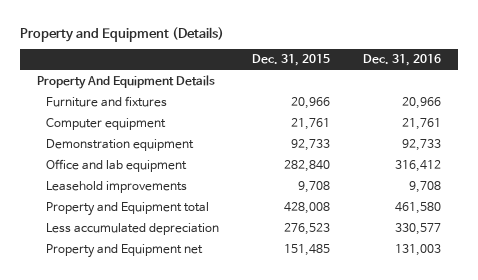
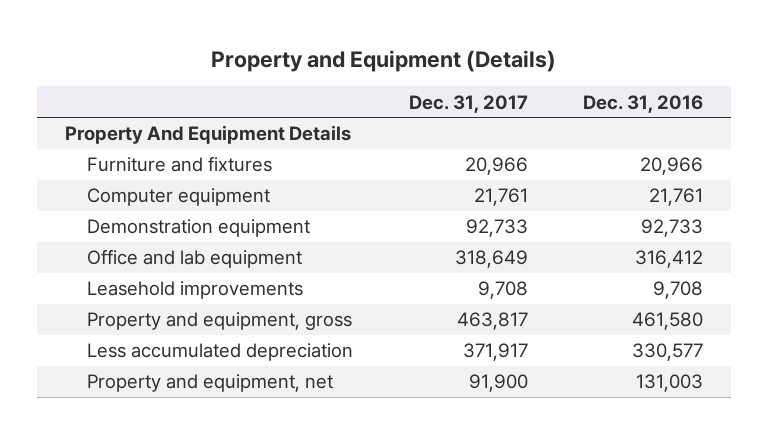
[252,54,331,67] Dec. 31, 2015 -> none
none -> [408,94,528,113] Dec. 31, 2017
[45,202,209,217] Property and Equipment total -> [87,312,353,331] Property and equipment, gross
[45,244,203,259] Property and Equipment net -> [87,374,334,393] Property and equipment, net

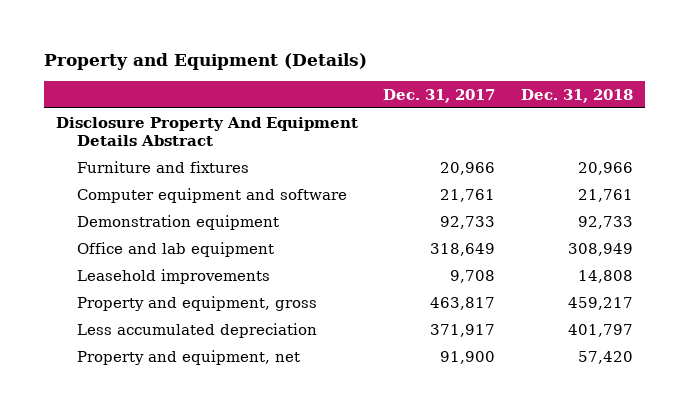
[583,94,704,113] Dec. 31, 2016 -> none
none -> [520,88,633,103] Dec. 31, 2018
[64,125,351,145] Property And Equipment Details -> [56,116,359,146] Disclosure Property And Equipment Details Abstract
[87,188,271,207] Computer equipment -> [77,187,348,203] Computer equipment and software

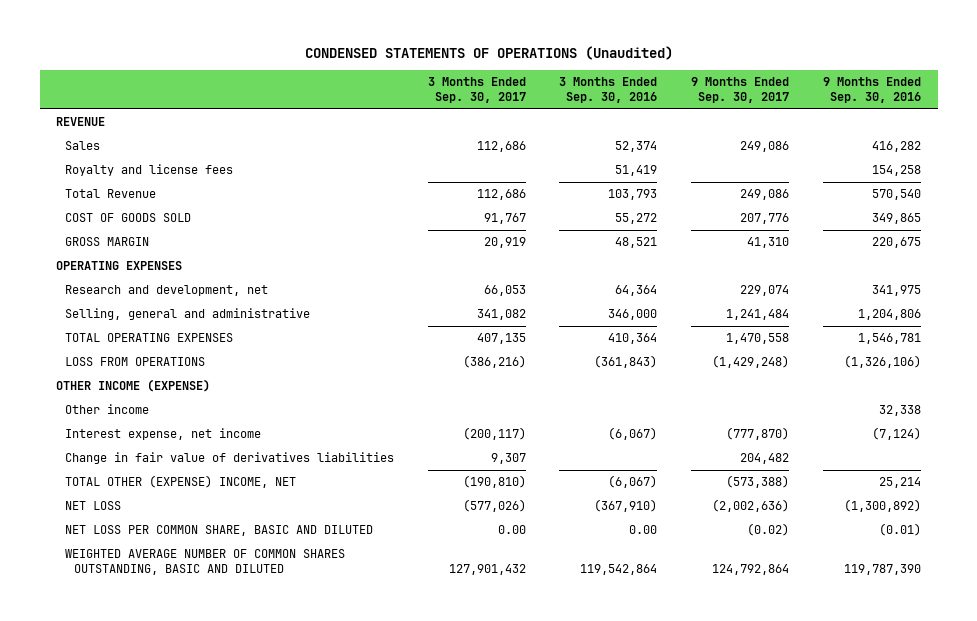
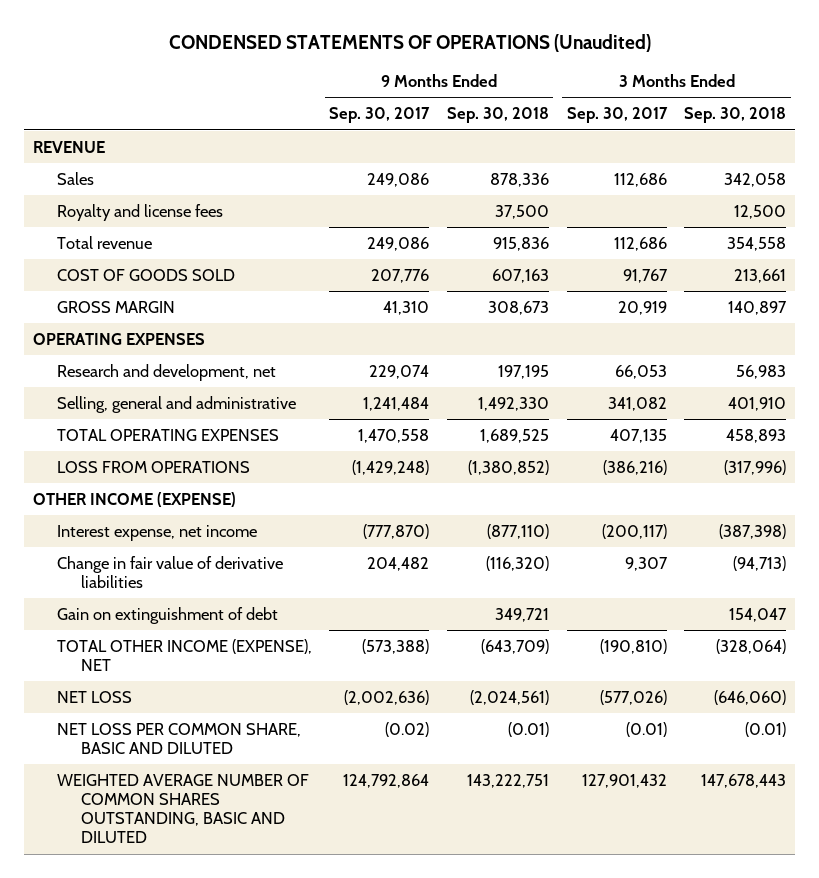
[559,77,658,104] 3 Months Ended Sep. 30, 2016 -> none
[822,77,921,104] 9 Months Ended Sep. 30, 2016 -> none
none -> [447,107,550,124] Sep. 30, 2018
none -> [684,107,787,124] Sep. 30, 2018
[65,189,157,199] Total Revenue -> [56,235,152,249] Total revenue
[65,404,150,415] Other income -> none
[65,452,395,465] Change in fair value of derivatives liabilities -> [56,555,283,588] Change in fair value of derivative liabilities
none -> [56,606,278,624] Gain on extinguishment of debt
[65,475,297,489] TOTAL OTHER (EXPENSE) INCOME, NET -> [56,638,312,671] TOTAL OTHER INCOME (EXPENSE), NET
[497,525,526,535] 0.00 -> [625,721,667,737] (0.01)

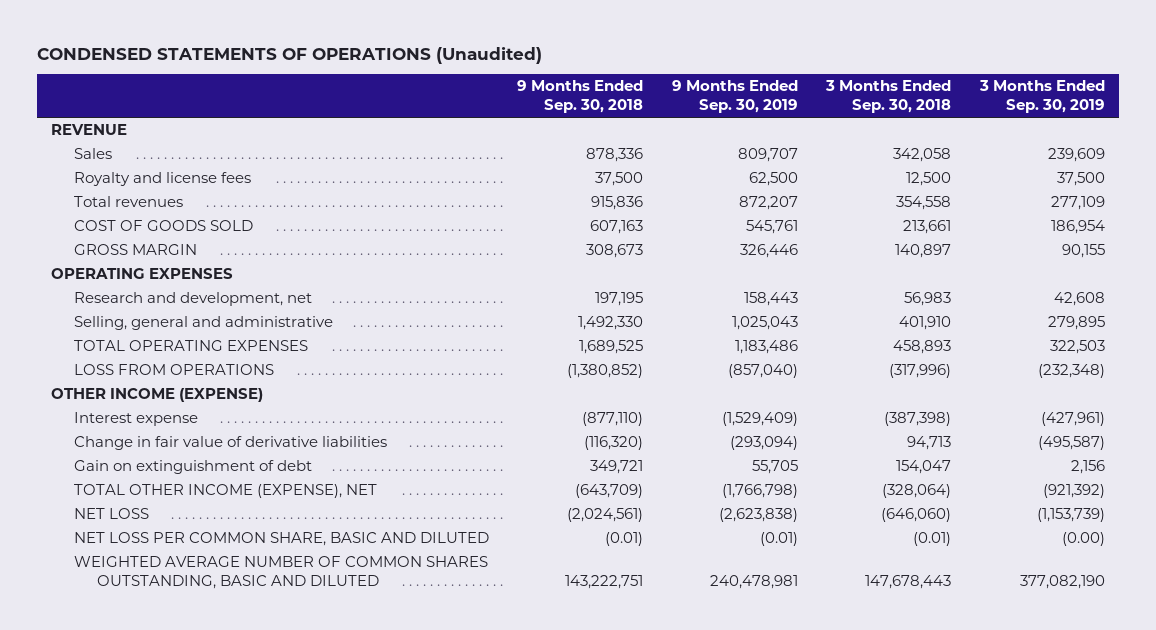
[329,107,431,124] Sep. 30, 2017 -> none
[566,107,668,124] Sep. 30, 2017 -> none
none -> [671,80,798,114] 9 Months Ended Sep. 30, 2019
none -> [978,80,1105,114] 3 Months Ended Sep. 30, 2019
[56,235,152,249] Total revenue -> [74,196,184,208] Total revenues
[56,524,257,541] Interest expense, net income -> [74,412,199,427] Interest expense
[733,555,787,571] (94,713) -> [907,436,952,451] 94,713

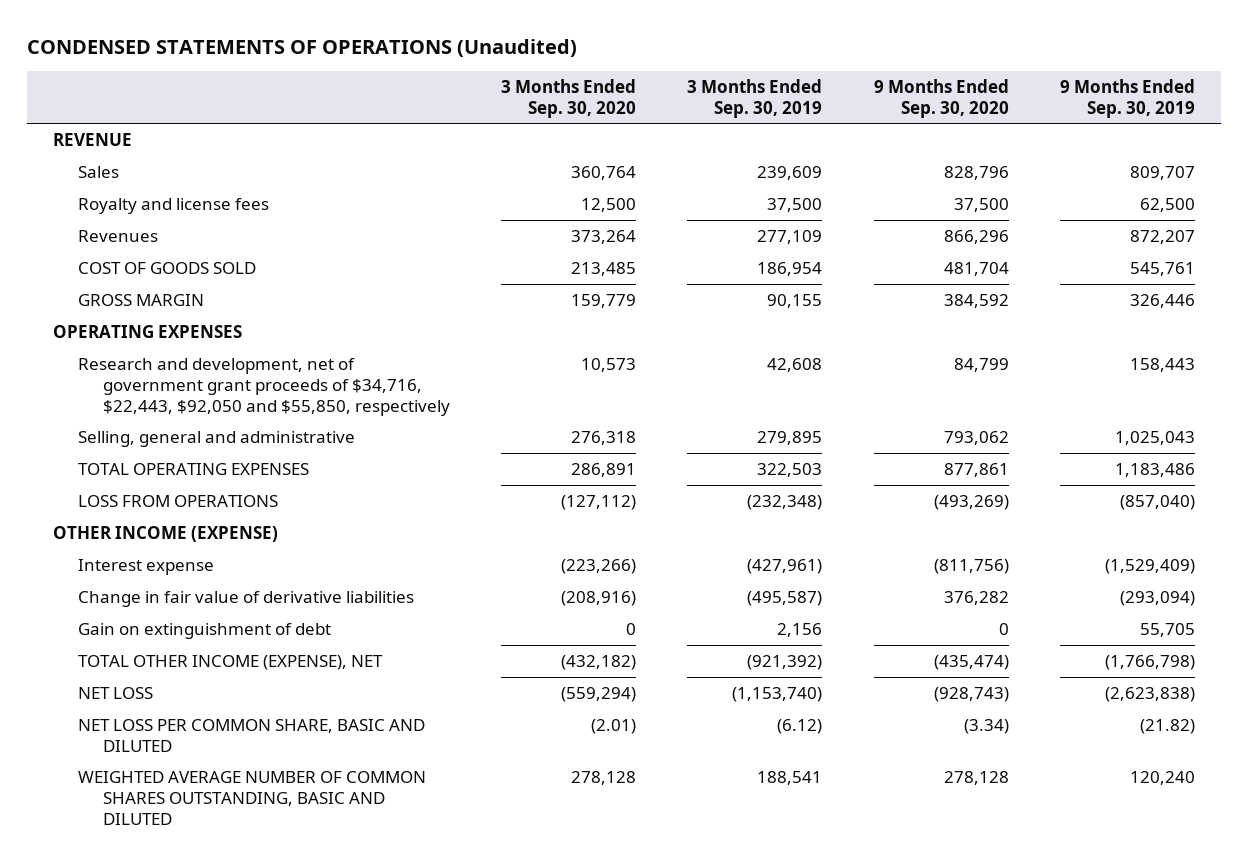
[517,80,644,114] 9 Months Ended Sep. 30, 2018 -> none
[825,80,952,114] 3 Months Ended Sep. 30, 2018 -> none
none -> [501,78,637,118] 3 Months Ended Sep. 30, 2020
none -> [873,78,1009,118] 9 Months Ended Sep. 30, 2020
[74,196,184,208] Total revenues -> [77,229,158,242] Revenues
[74,292,313,307] Research and development, net -> [77,357,450,416] Research and development, net of government grant proceeds of $34,716, $22,443, $92,050 and $55,850, respectively
[1036,508,1105,523] (1,153,739) -> [732,686,823,702] (1,153,740)
[759,532,798,547] (0.01) -> [1140,718,1196,734] (21.82)
[1061,532,1105,547] (0.00) -> [777,718,823,734] (6.12)
[709,575,798,590] 240,478,981 -> [1130,770,1196,785] 120,240
[1019,575,1105,590] 377,082,190 -> [757,770,823,785] 188,541

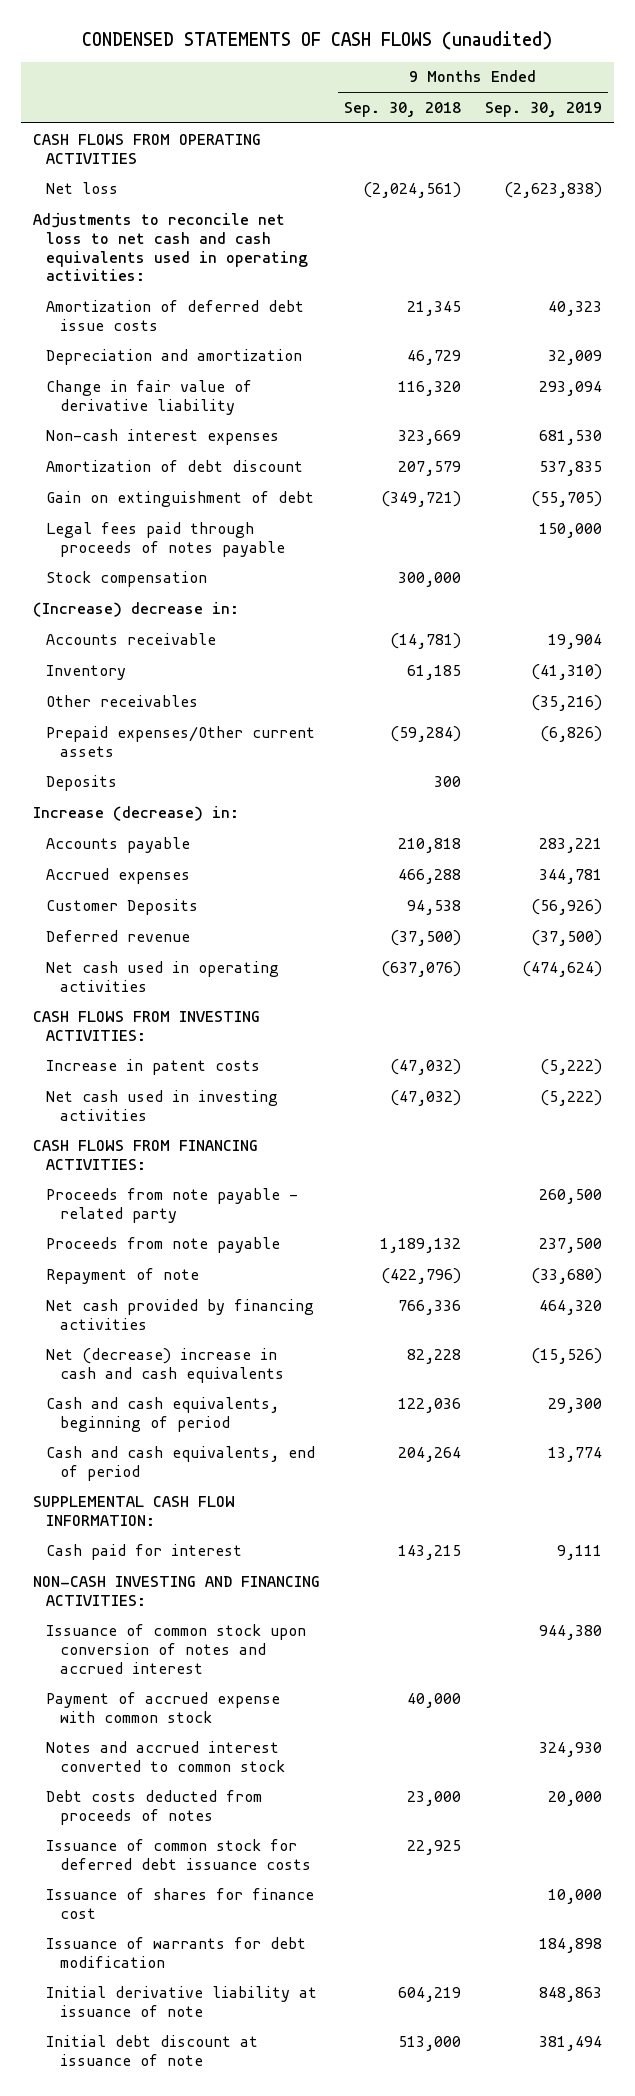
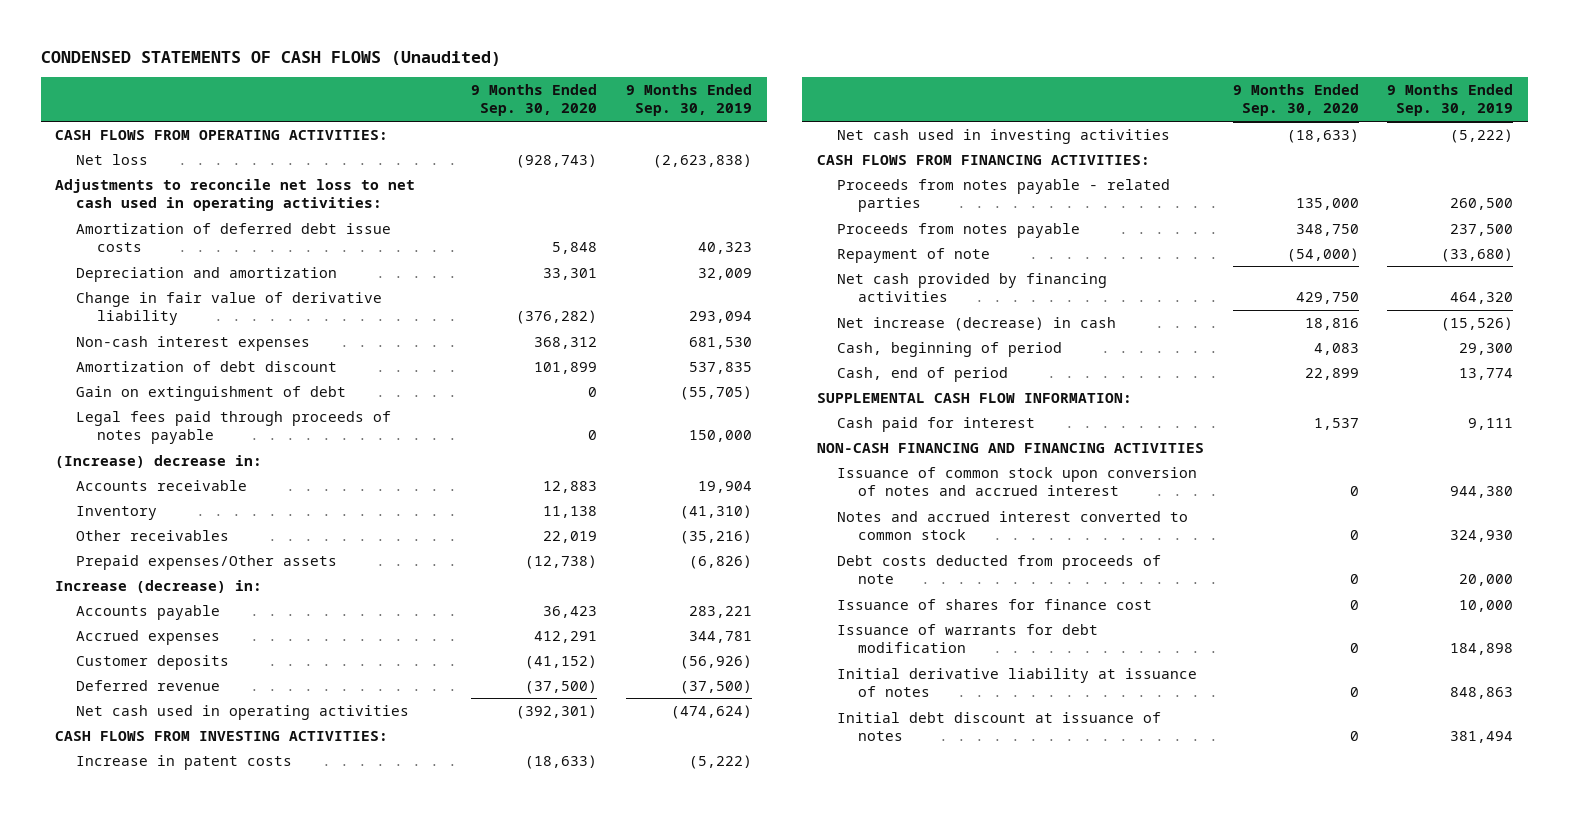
[82,30,553,50] CONDENSED STATEMENTS OF CASH FLOWS (unaudited) -> [40,51,501,67] CONDENSED STATEMENTS OF CASH FLOWS (Unaudited)
[343,101,461,117] Sep. 30, 2018 -> none
none -> [471,84,598,117] 9 Months Ended Sep. 30, 2020
[32,133,261,164] CASH FLOWS FROM OPERATING ACTIVITIES -> [55,129,389,140] CASH FLOWS FROM OPERATING ACTIVITIES:
[32,212,309,282] Adjustments to reconcile net loss to net cash and cash equivalents used in operating activities: -> [55,178,416,212] Adjustments to reconcile net loss to net cash used in operating activities:
[46,570,208,587] Stock compensation -> none
[46,774,118,791] Deposits -> none
[46,725,316,757] Prepaid expenses/Other current assets -> [76,554,338,570] Prepaid expenses/Other assets
[46,898,199,915] Customer Deposits -> [76,654,230,670] Customer deposits
[46,1187,299,1223] Proceeds from note payable - related party -> [837,178,1171,213] Proceeds from notes payable - related parties
[46,1236,281,1253] Proceeds from note payable -> [837,222,1081,238] Proceeds from notes payable
[46,1347,285,1383] Net (decrease) increase in cash and cash equivalents -> [837,316,1117,331] Net increase (decrease) in cash
[46,1396,280,1432] Cash and cash equivalents, beginning of period -> [837,341,1063,357] Cash, beginning of period
[46,1445,316,1481] Cash and cash equivalents, end of period -> [837,366,1009,382] Cash, end of period
[32,1575,320,1606] NON-CASH INVESTING AND FINANCING ACTIVITIES: -> [816,442,1204,453] NON-CASH FINANCING AND FINANCING ACTIVITIES
[46,1691,281,1723] Payment of accrued expense with common stock -> none
[46,1838,312,1870] Issuance of common stock for deferred debt issuance costs -> none
[46,1789,263,1825] Debt costs deducted from proceeds of notes -> [837,554,1162,585] Debt costs deducted from proceeds of note
[46,1985,318,2017] Initial derivative liability at issuance of note -> [837,667,1198,698] Initial derivative liability at issuance of notes
[46,2034,259,2066] Initial debt discount at issuance of note -> [837,711,1162,742] Initial debt discount at issuance of notes

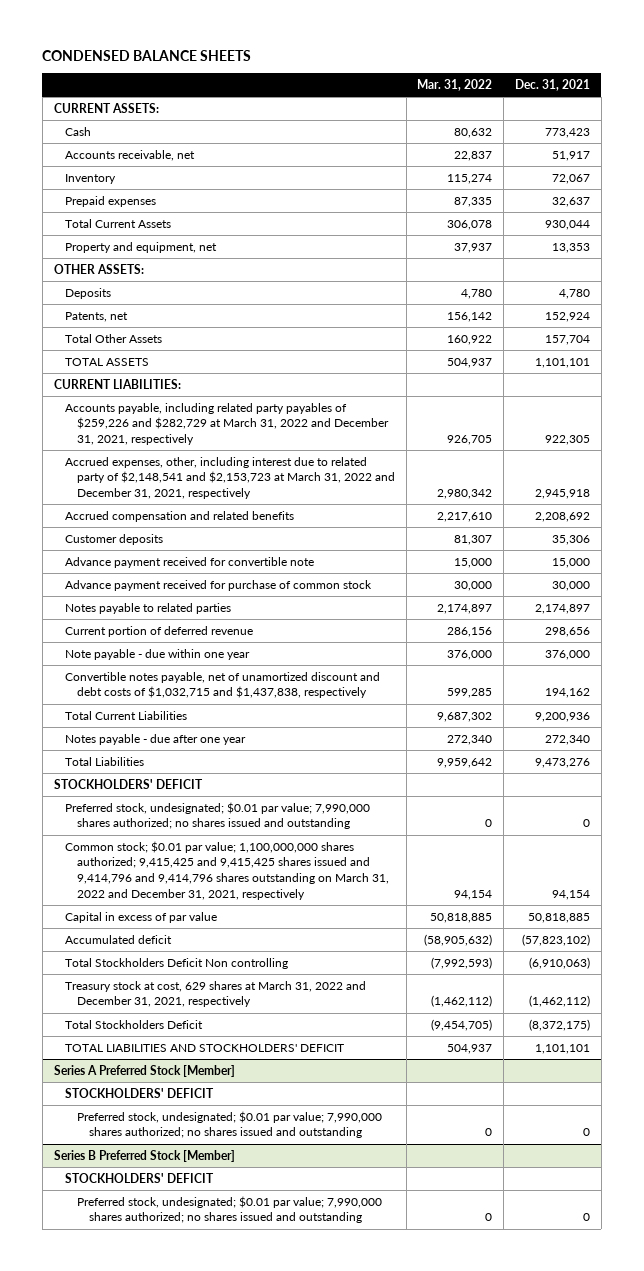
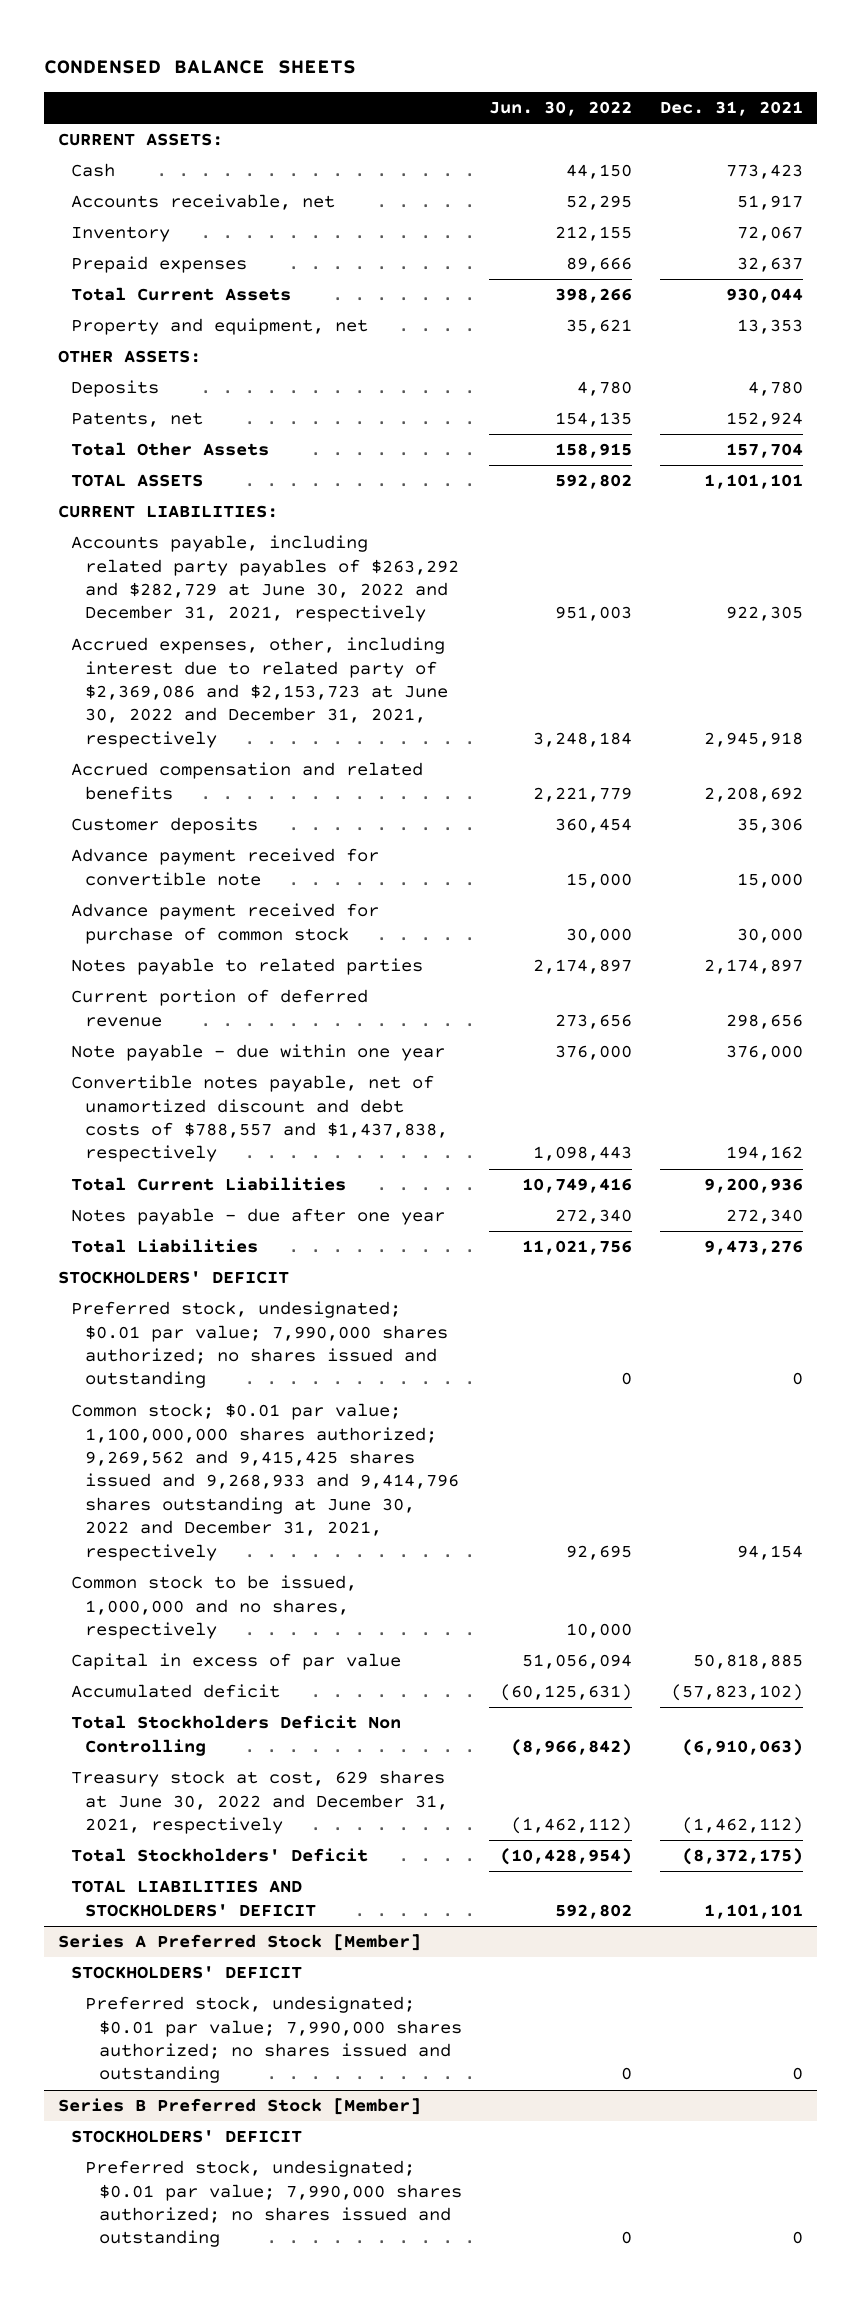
[417,79,493,92] Mar. 31, 2022 -> none
none -> [489,101,633,117] Jun. 30, 2022
[65,402,389,445] Accounts payable, including related party payables of $259,226 and $282,729 at March 31, 2022 and December 31, 2021, respectively -> [71,535,459,623] Accounts payable, including related party payables of $263,292 and $282,729 at June 30, 2022 and December 31, 2021, respectively
[65,456,395,499] Accrued expenses, other, including interest due to related party of $2,148,541 and $2,153,723 at March 31, 2022 and December 31, 2021, respectively -> [71,637,448,748] Accrued expenses, other, including interest due to related party of $2,369,086 and $2,153,723 at June 30, 2022 and December 31, 2021, respectively
[65,671,381,699] Convertible notes payable, net of unamortized discount and debt costs of $1,032,715 and $1,437,838, respectively -> [71,1075,448,1163] Convertible notes payable, net of unamortized discount and debt costs of $788,557 and $1,437,838, respectively
[65,840,389,900] Common stock; $0.01 par value; 1,100,000,000 shares authorized; 9,415,425 and 9,415,425 shares issued and 9,414,796 and 9,414,796 shares outstanding on March 31, 2022 and December 31, 2021, respectively -> [71,1403,459,1561] Common stock; $0.01 par value; 1,100,000,000 shares authorized; 9,269,562 and 9,415,425 shares issued and 9,268,933 and 9,414,796 shares outstanding at June 30, 2022 and December 31, 2021, respectively
none -> [71,1575,358,1640] Common stock to be issued, 1,000,000 and no shares, respectively
[65,957,289,969] Total Stockholders Deficit Non controlling -> [71,1715,402,1756] Total Stockholders Deficit Non Controlling
[65,980,367,1008] Treasury stock at cost, 629 shares at March 31, 2022 and December 31, 2021, respectively -> [71,1770,448,1835] Treasury stock at cost, 629 shares at June 30, 2022 and December 31, 2021, respectively
[65,1019,204,1029] Total Stockholders Deficit -> [71,1848,369,1863] Total Stockholders' Deficit

